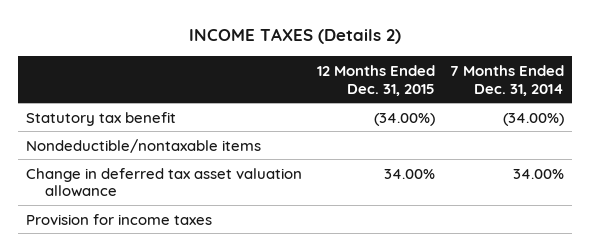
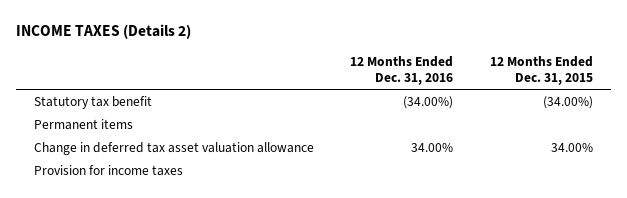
[450,64,565,96] 7 Months Ended Dec. 31, 2014 -> none
none -> [350,55,454,86] 12 Months Ended Dec. 31, 2016
[25,138,261,153] Nondeductible/nontaxable items -> [33,118,133,130] Permanent items

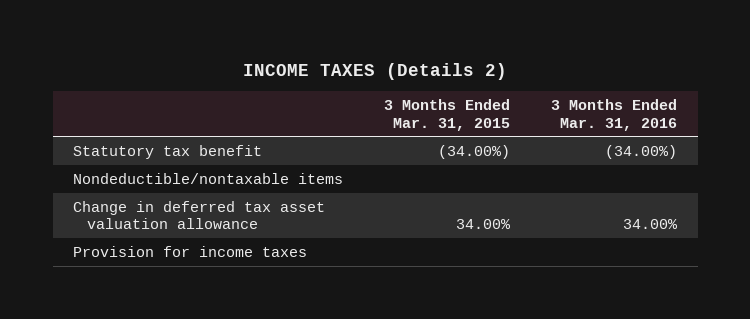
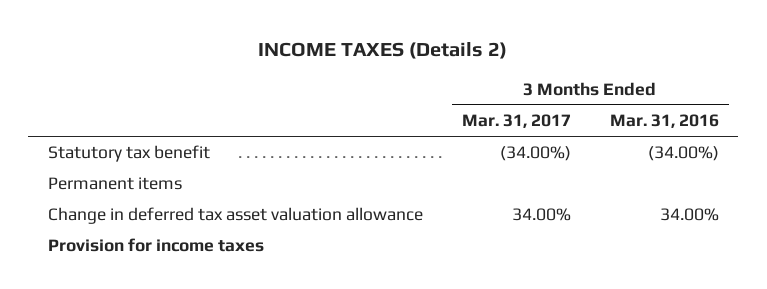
[384,99,511,131] 3 Months Ended Mar. 31, 2015 -> none
none -> [461,114,571,129] Mar. 31, 2017
[73,172,344,184] Nondeductible/nontaxable items -> [47,177,182,191] Permanent items

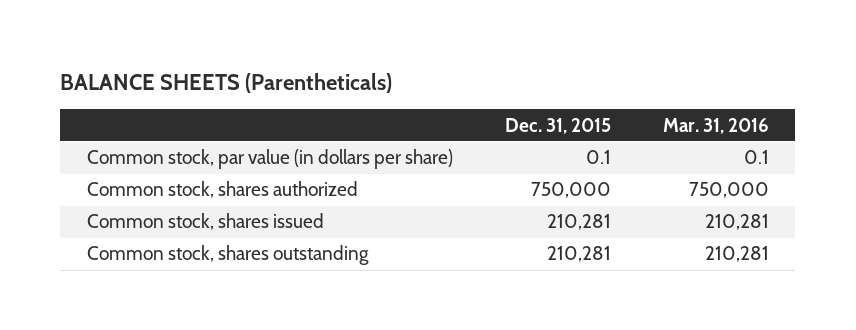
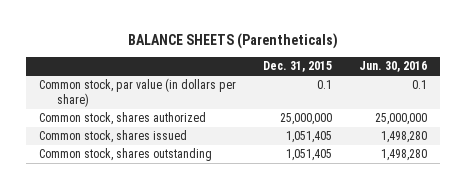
[663,117,770,134] Mar. 31, 2016 -> none
none -> [359,61,428,73] Jun. 30, 2016
[530,182,611,199] 750,000 -> [280,113,333,126] 25,000,000
[546,214,611,231] 210,281 -> [286,131,333,144] 1,051,405
[546,246,611,263] 210,281 -> [286,149,333,162] 1,051,405

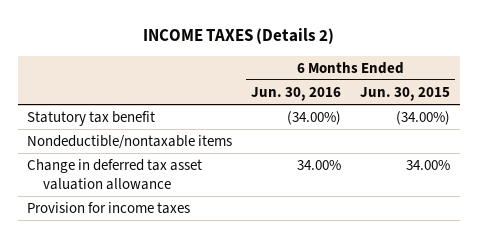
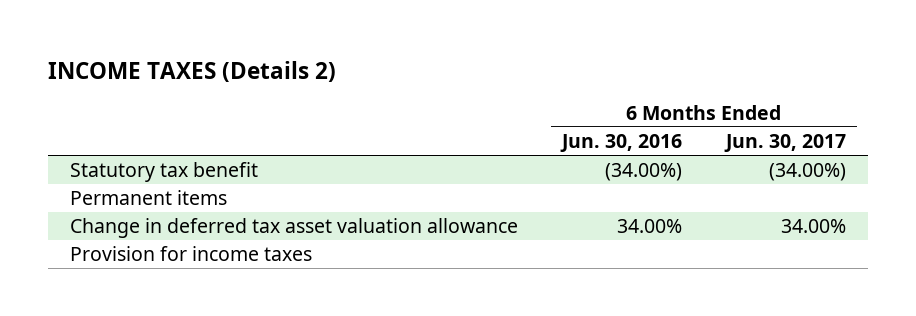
[360,86,451,101] Jun. 30, 2015 -> none
none -> [723,133,846,152] Jun. 30, 2017
[27,135,233,150] Nondeductible/nontaxable items -> [70,190,228,206] Permanent items

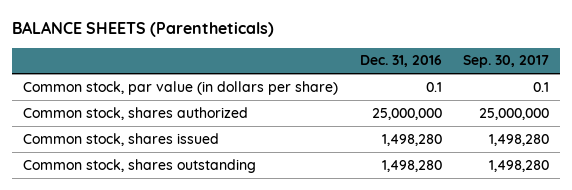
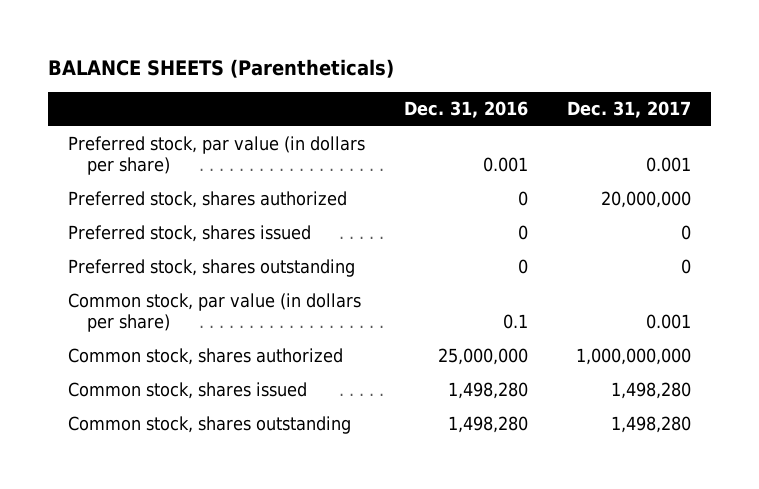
[463,55,550,69] Sep. 30, 2017 -> none
none -> [567,101,692,119] Dec. 31, 2017
none -> [67,136,365,176] Preferred stock, par value (in dollars per share)
none -> [67,191,347,209] Preferred stock, shares authorized
none -> [67,225,311,243] Preferred stock, shares issued
none -> [67,259,355,278] Preferred stock, shares outstanding

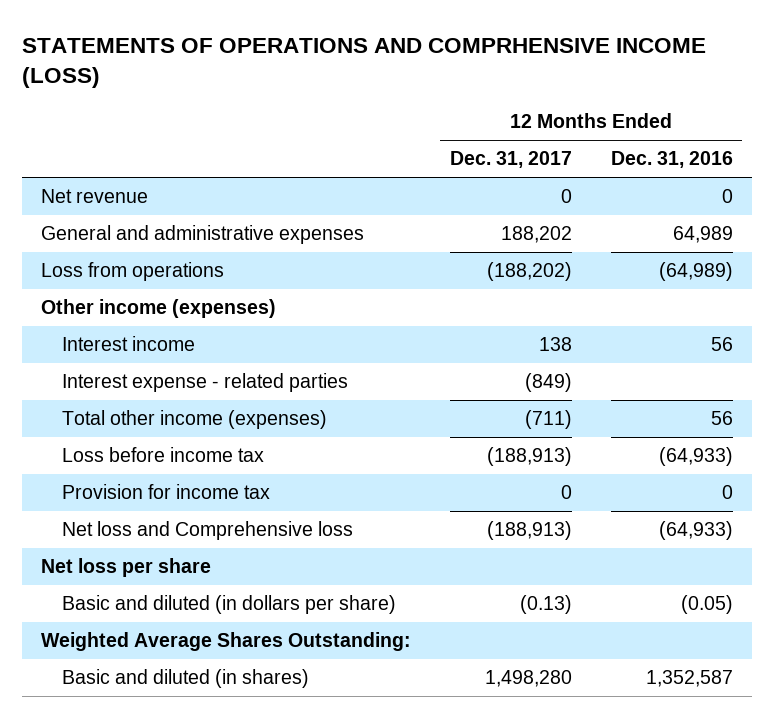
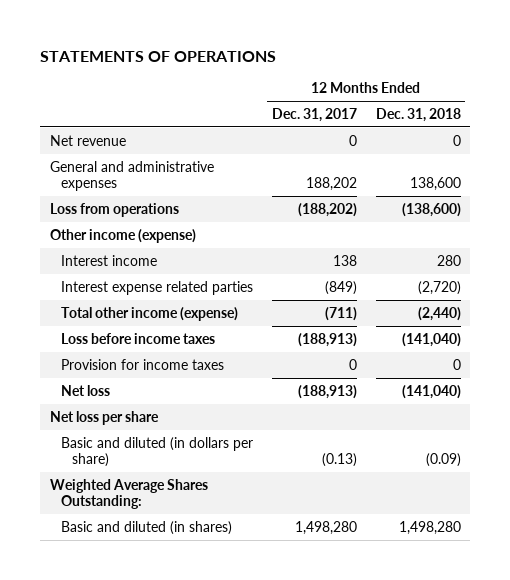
[22,37,707,89] STATEMENTS OF OPERATIONS AND COMPRHENSIVE INCOME (LOSS) -> [40,50,277,62] STATEMENTS OF OPERATIONS
[610,151,733,169] Dec. 31, 2016 -> none
none -> [375,107,461,122] Dec. 31, 2018
[41,299,277,319] Other income (expenses) -> [49,228,196,243] Other income (expense)
[62,373,349,393] Interest expense - related parties -> [60,280,253,295] Interest expense related parties
[62,410,328,430] Total other income (expenses) -> [60,306,238,321] Total other income (expense)
[62,447,265,463] Loss before income tax -> [60,332,215,344] Loss before income taxes
[62,484,271,500] Provision for income tax -> [60,358,224,370] Provision for income taxes
[62,521,354,541] Net loss and Comprehensive loss -> [60,384,110,396] Net loss

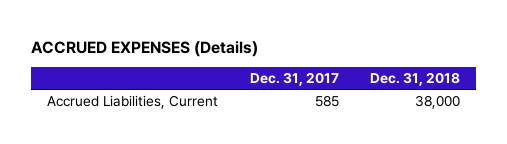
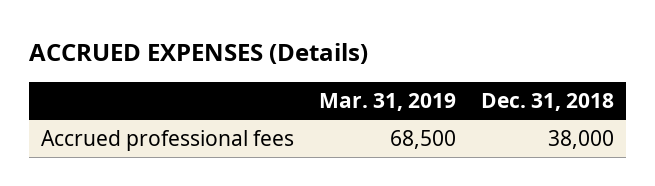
[249,72,339,87] Dec. 31, 2017 -> none
none -> [318,93,456,112] Mar. 31, 2019
[47,95,219,110] Accrued Liabilities, Current -> [41,130,295,152] Accrued professional fees

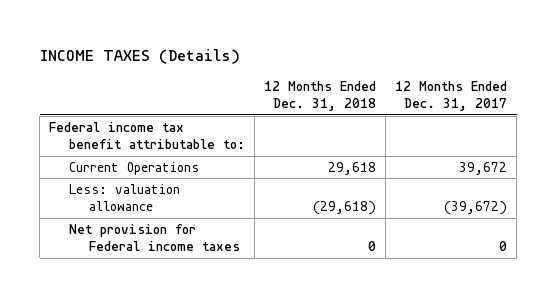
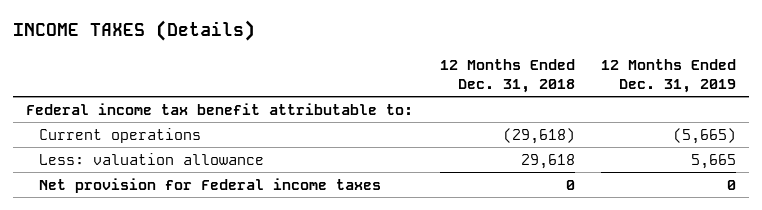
[395,80,508,112] 12 Months Ended Dec. 31, 2017 -> none
none -> [601,58,737,93] 12 Months Ended Dec. 31, 2019
[69,161,200,175] Current Operations -> [39,128,202,144] Current operations
[328,161,377,175] 29,618 -> [502,128,575,145] (29,618)
[313,201,377,216] (29,618) -> [520,154,575,170] 29,618

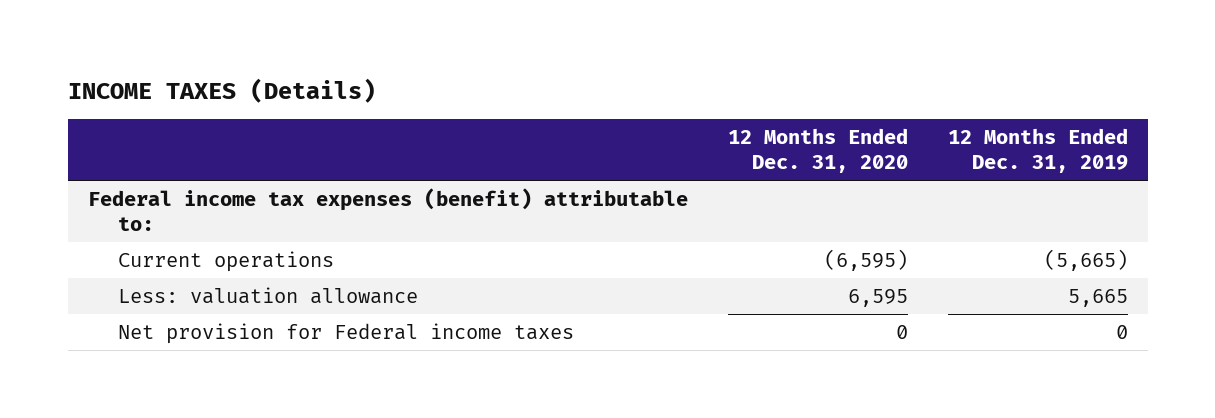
[439,58,575,93] 12 Months Ended Dec. 31, 2018 -> none
none -> [727,128,908,173] 12 Months Ended Dec. 31, 2020
[26,103,414,116] Federal income tax benefit attributable to: -> [87,188,688,231] Federal income tax expenses (benefit) attributable to:

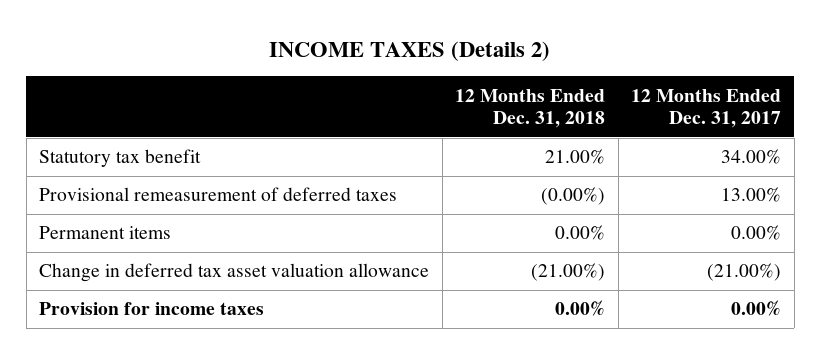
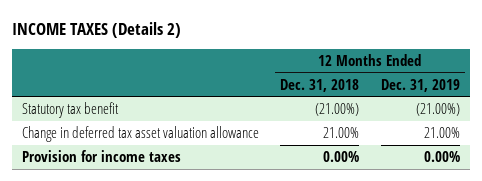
[631,88,782,129] 12 Months Ended Dec. 31, 2017 -> none
none -> [380,78,460,92] Dec. 31, 2019
[39,187,398,202] Provisional remeasurement of deferred taxes -> none
[39,226,172,240] Permanent items -> none
[545,149,606,165] 21.00% -> [315,102,360,116] (21.00%)
[531,263,606,282] (21.00%) -> [323,126,360,138] 21.00%

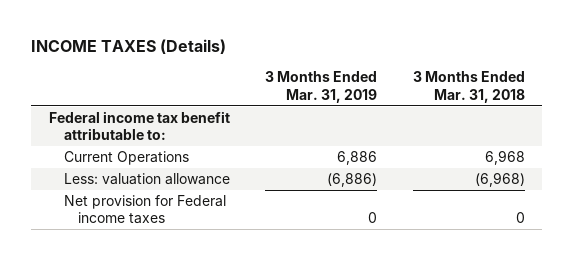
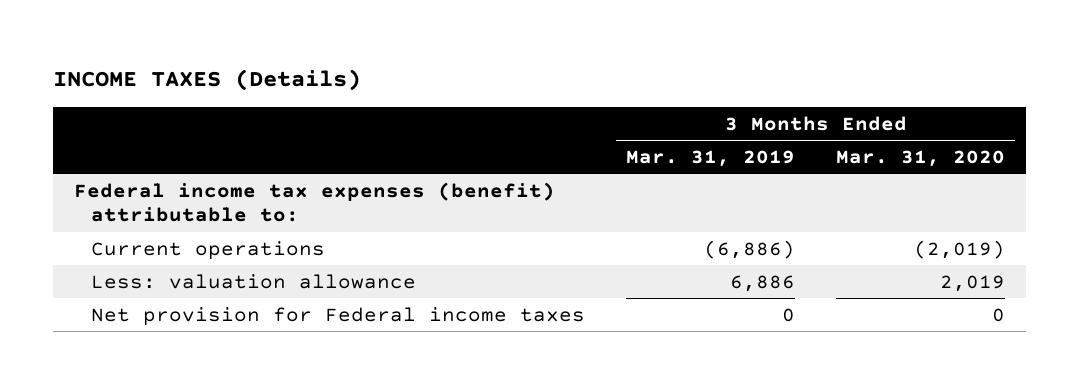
[412,71,525,103] 3 Months Ended Mar. 31, 2018 -> none
none -> [836,149,1006,167] Mar. 31, 2020
[48,111,230,141] Federal income tax benefit attributable to: -> [73,181,555,223] Federal income tax expenses (benefit) attributable to:
[63,151,189,166] Current Operations -> [91,240,326,260] Current operations
[337,151,378,166] 6,886 -> [704,239,796,259] (6,886)
[327,173,378,188] (6,886) -> [730,274,796,292] 6,886

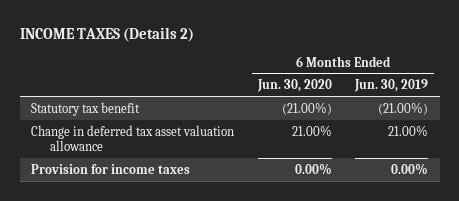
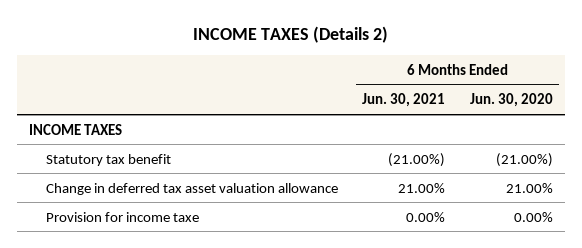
[354,79,429,93] Jun. 30, 2019 -> none
none -> [362,93,446,108] Jun. 30, 2021
none -> [28,123,122,135] INCOME TAXES
[31,163,191,174] Provision for income taxes -> [46,211,200,222] Provision for income taxe

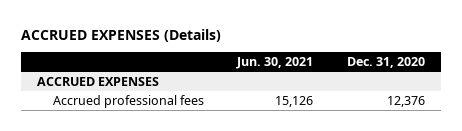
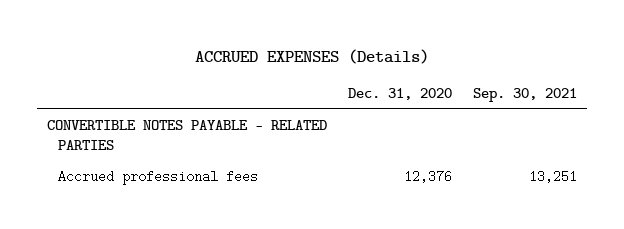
[236,57,314,70] Jun. 30, 2021 -> none
none -> [472,87,577,102] Sep. 30, 2021
[37,76,160,86] ACCRUED EXPENSES -> [47,120,328,151] CONVERTIBLE NOTES PAYABLE - RELATED PARTIES

